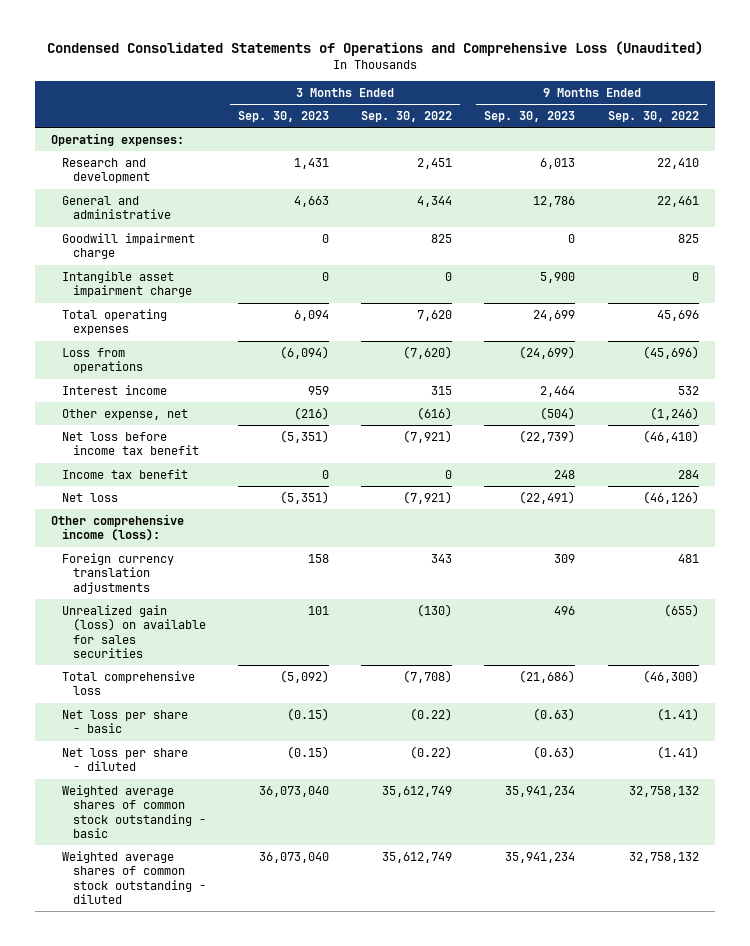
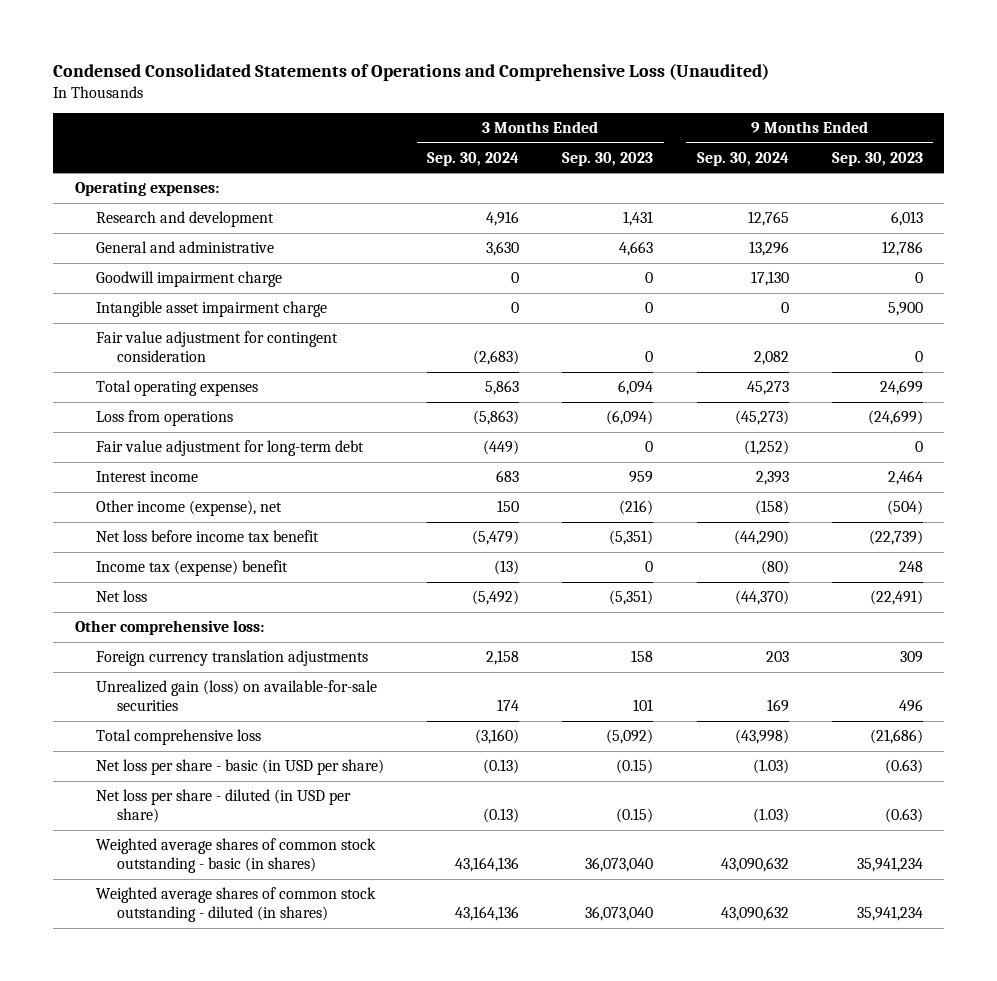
[361,111,453,123] Sep. 30, 2022 -> none
[607,111,699,123] Sep. 30, 2022 -> none
none -> [427,151,520,166] Sep. 30, 2024
none -> [696,151,789,166] Sep. 30, 2024
none -> [96,330,339,363] Fair value adjustment for contingent consideration
none -> [96,439,365,456] Fair value adjustment for long-term debt
[62,408,189,420] Other expense, net -> [96,499,283,516] Other income (expense), net
[62,468,189,479] Income tax benefit -> [96,559,289,576] Income tax (expense) benefit
[51,513,185,542] Other comprehensive income (loss): -> [74,619,264,635] Other comprehensive loss:
[62,604,206,659] Unrealized gain (loss) on available for sales securities -> [96,679,378,712] Unrealized gain (loss) on available-for-sale securities
[62,709,189,734] Net loss per share - basic -> [96,758,385,775] Net loss per share - basic (in USD per share)
[62,747,189,772] Net loss per share - diluted -> [96,788,352,824] Net loss per share - diluted (in USD per share)
[62,784,206,839] Weighted average shares of common stock outstanding - basic -> [96,837,377,874] Weighted average shares of common stock outstanding - basic (in shares)
[62,850,206,905] Weighted average shares of common stock outstanding - diluted -> [96,886,377,923] Weighted average shares of common stock outstanding - diluted (in shares)

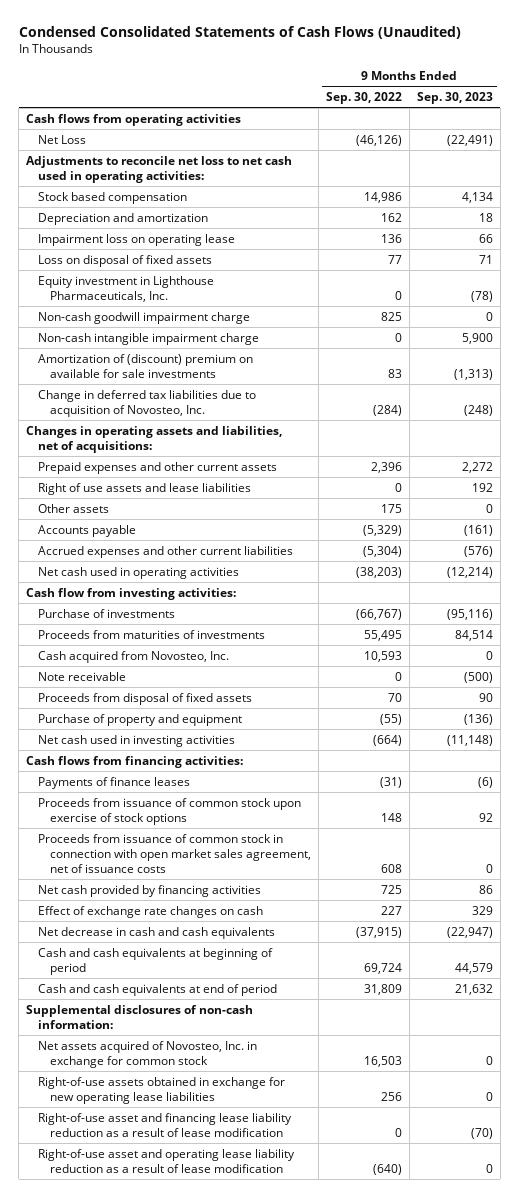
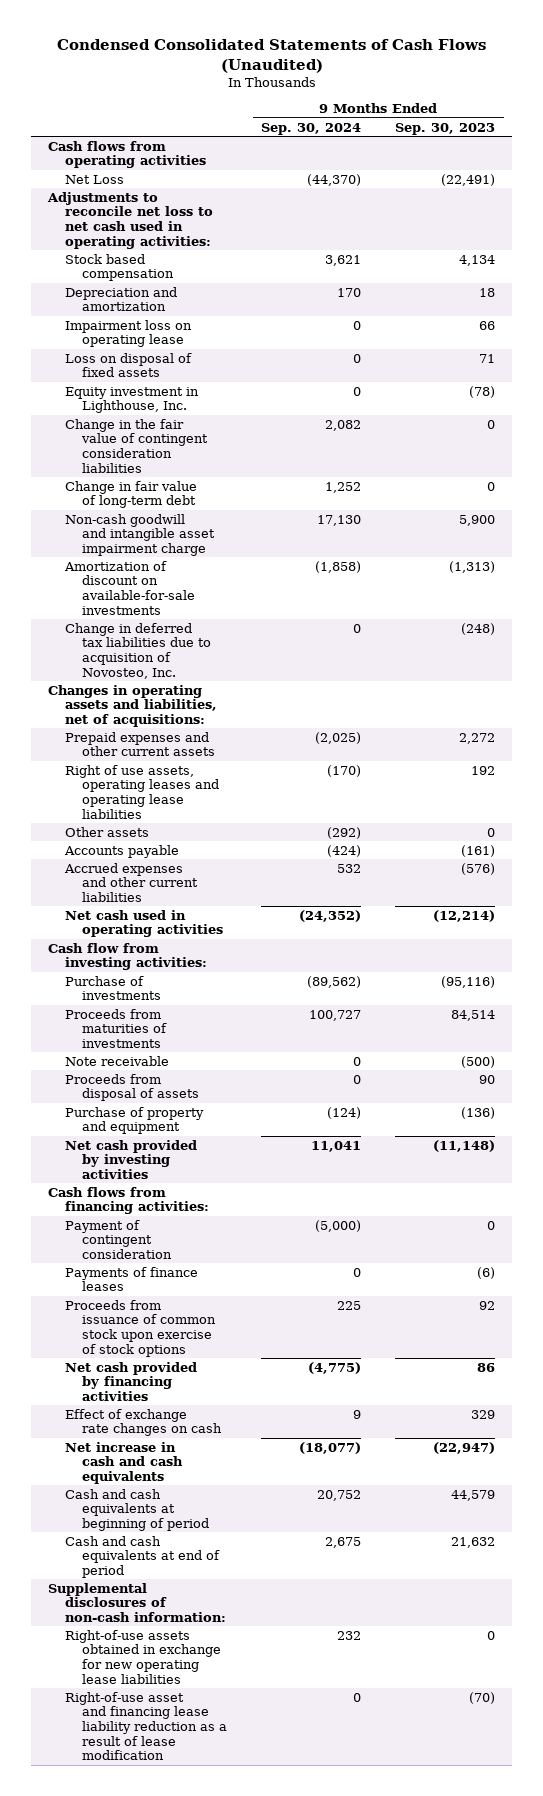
[325,91,402,104] Sep. 30, 2022 -> none
none -> [261,122,362,135] Sep. 30, 2024
[37,311,250,324] Non-cash goodwill impairment charge -> none
[37,275,214,302] Equity investment in Lighthouse Pharmaceuticals, Inc. -> [65,386,200,414] Equity investment in Lighthouse, Inc.
none -> [65,418,209,473] Change in the fair value of contingent consideration liabilities
none -> [65,480,198,509] Change in fair value of long-term debt
[37,332,259,345] Non-cash intangible impairment charge -> [65,513,216,556] Non-cash goodwill and intangible asset impairment charge
[37,353,253,378] Amortization of (discount) premium on available for sale investments -> [64,560,196,615] Amortization of discount on available-for-sale investments
[37,482,251,495] Right of use assets and lease liabilities -> [65,764,220,819] Right of use assets, operating leases and operating lease liabilities
[37,650,229,663] Cash acquired from Novosteo, Inc. -> none
[37,692,252,705] Proceeds from disposal of fixed assets -> [65,1073,200,1102] Proceeds from disposal of assets
[37,734,235,747] Net cash used in investing activities -> [65,1139,198,1179] Net cash provided by investing activities
none -> [65,1219,173,1259] Payment of contingent consideration
[37,833,311,874] Proceeds from issuance of common stock in connection with open market sales agreement, net of issuance costs -> none
[37,926,275,939] Net decrease in cash and cash equivalents -> [65,1441,184,1484] Net increase in cash and cash equivalents
[37,1040,257,1068] Net assets acquired of Novosteo, Inc. in exchange for common stock -> none
[37,1148,295,1173] Right-of-use asset and operating lease liability reduction as a result of lease modification -> none

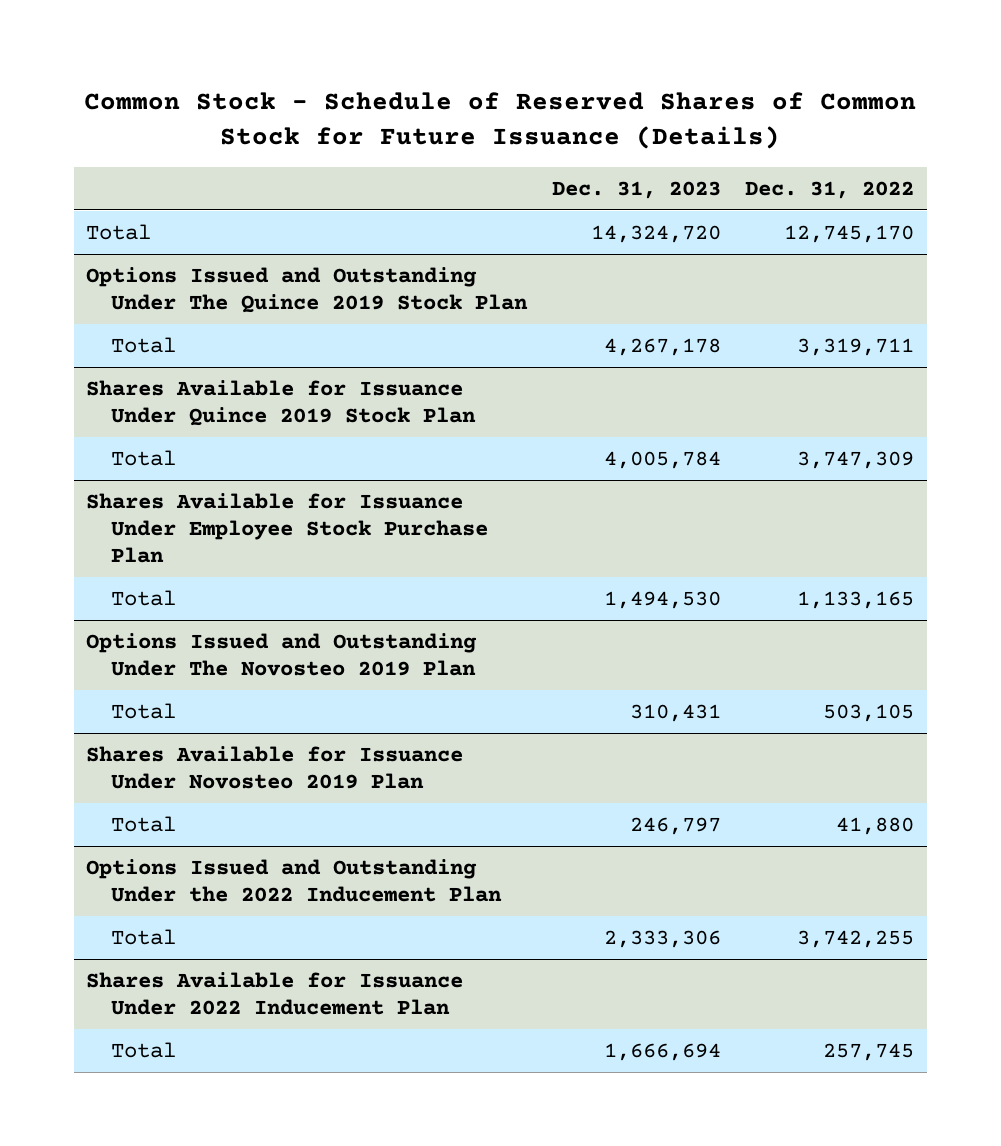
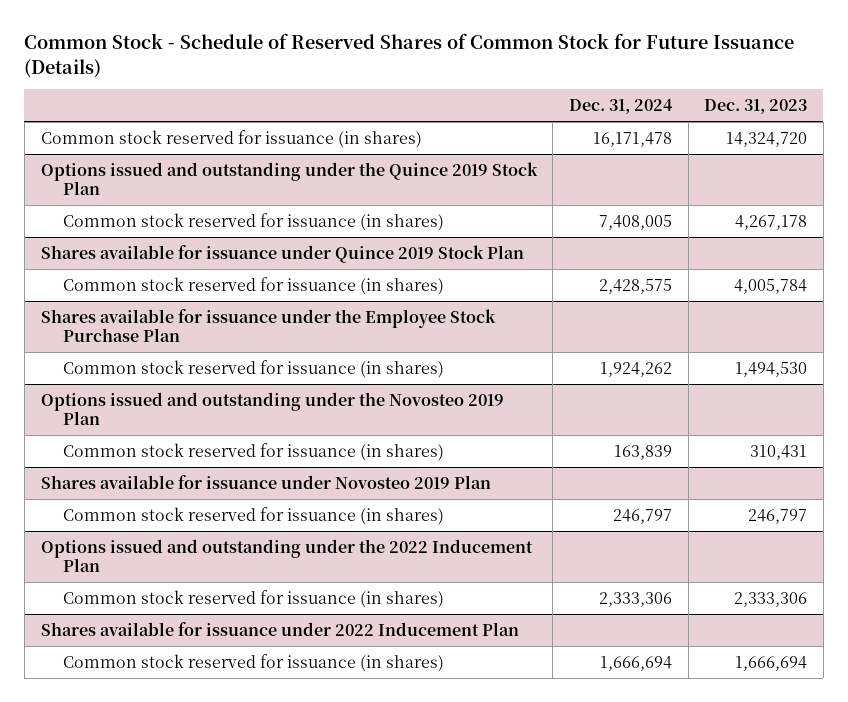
[745,180,915,199] Dec. 31, 2022 -> none
none -> [568,99,673,115] Dec. 31, 2024
[86,223,152,240] Total -> [40,129,422,148] Common stock reserved for issuance (in shares)
[86,266,529,314] Options Issued and Outstanding Under The Quince 2019 Stock Plan -> [40,161,538,196] Options issued and outstanding under the Quince 2019 Stock Plan
[111,336,177,353] Total -> [63,212,445,231] Common stock reserved for issuance (in shares)
[86,379,477,427] Shares Available for Issuance Under Quince 2019 Stock Plan -> [40,244,524,263] Shares available for issuance under Quince 2019 Stock Plan
[111,449,177,466] Total -> [63,276,445,295] Common stock reserved for issuance (in shares)
[86,492,489,564] Shares Available for Issuance Under Employee Stock Purchase Plan -> [40,308,496,343] Shares available for issuance under the Employee Stock Purchase Plan
[111,589,177,606] Total -> [63,359,445,378] Common stock reserved for issuance (in shares)
[86,632,478,677] Options Issued and Outstanding Under The Novosteo 2019 Plan -> [40,391,504,426] Options issued and outstanding under the Novosteo 2019 Plan
[111,702,177,719] Total -> [63,442,445,461] Common stock reserved for issuance (in shares)
[86,745,464,790] Shares Available for Issuance Under Novosteo 2019 Plan -> [40,474,491,489] Shares available for issuance under Novosteo 2019 Plan
[111,815,177,832] Total -> [63,506,445,525] Common stock reserved for issuance (in shares)
[86,858,503,903] Options Issued and Outstanding Under the 2022 Inducement Plan -> [40,538,533,573] Options issued and outstanding under the 2022 Inducement Plan
[111,928,177,945] Total -> [63,589,445,608] Common stock reserved for issuance (in shares)
[86,971,464,1016] Shares Available for Issuance Under 2022 Inducement Plan -> [40,621,519,636] Shares available for issuance under 2022 Inducement Plan
[111,1041,177,1058] Total -> [63,653,445,672] Common stock reserved for issuance (in shares)

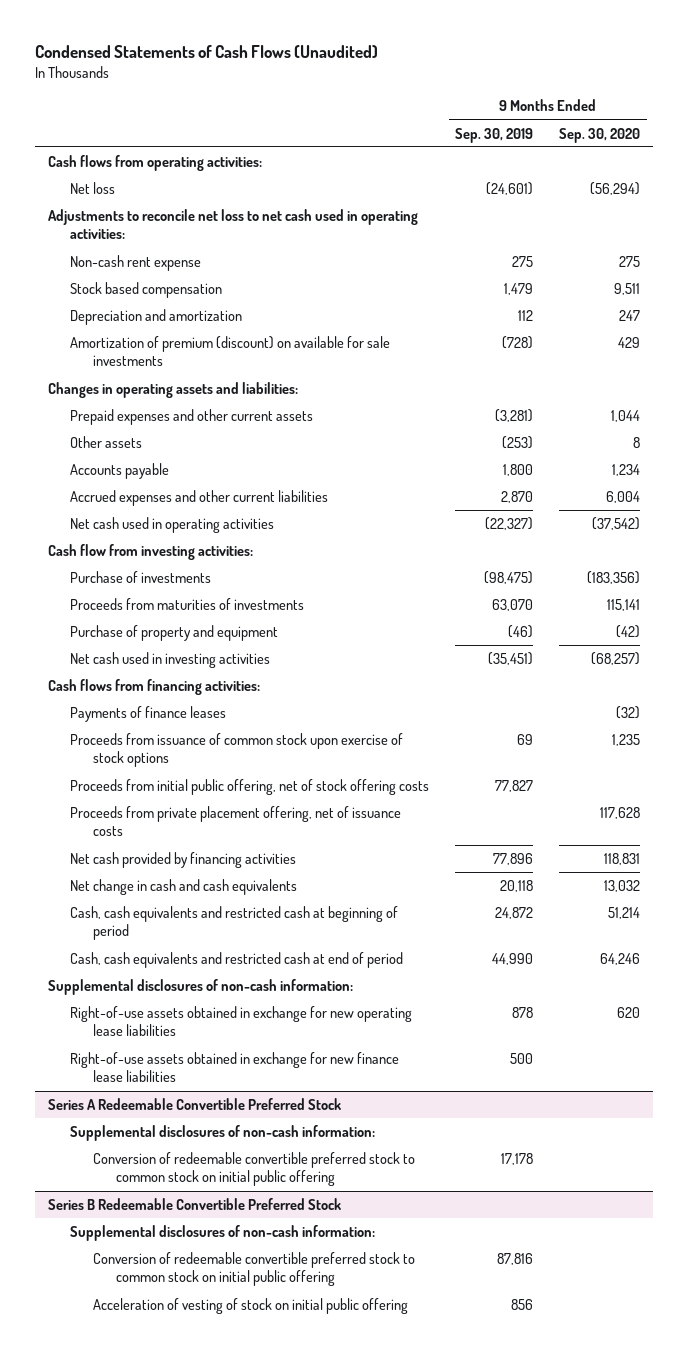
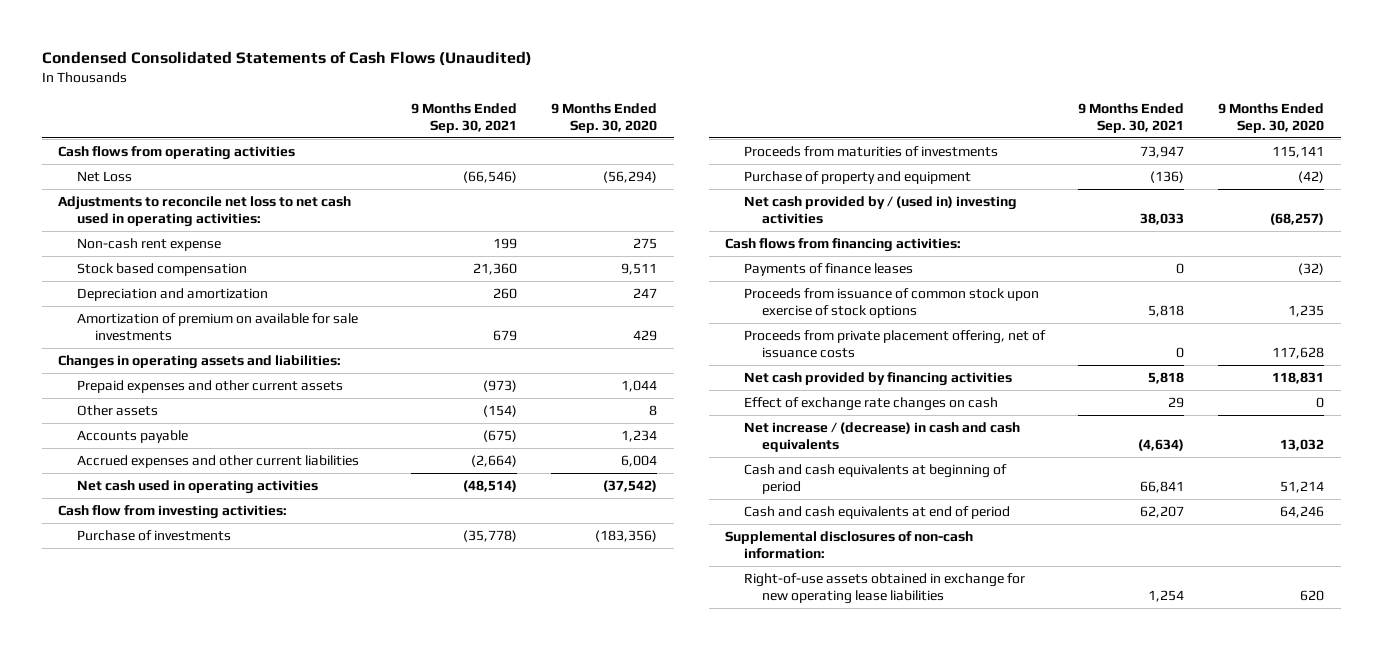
[34,44,378,58] Condensed Statements of Cash Flows (Unaudited) -> [41,51,532,67] Condensed Consolidated Statements of Cash Flows (Unaudited)
[455,127,534,143] Sep. 30, 2019 -> none
none -> [411,102,518,133] 9 Months Ended Sep. 30, 2021
[47,155,262,172] Cash flows from operating activities: -> [58,146,296,161] Cash flows from operating activities
[70,182,116,195] Net loss -> [76,171,132,183] Net Loss
[70,336,391,367] Amortization of premium (discount) on available for sale investments -> [76,313,358,341] Amortization of premium on available for sale investments
[70,652,271,669] Net cash used in investing activities -> [743,196,1017,224] Net cash provided by / (used in) investing activities
[70,779,430,796] Proceeds from initial public offering, net of stock offering costs -> none
none -> [743,397,998,412] Effect of exchange rate changes on cash
[70,879,298,896] Net change in cash and cash equivalents -> [743,422,1020,452] Net increase / (decrease) in cash and cash equivalents
[70,906,399,941] Cash, cash equivalents and restricted cash at beginning of period -> [743,464,1007,494] Cash and cash equivalents at beginning of period
[70,952,404,969] Cash, cash equivalents and restricted cash at end of period -> [743,506,1010,520] Cash and cash equivalents at end of period
[70,1052,400,1083] Right-of-use assets obtained in exchange for new finance lease liabilities -> none
[47,1098,341,1111] Series A Redeemable Convertible Preferred Stock -> none
[70,1125,376,1142] Supplemental disclosures of non-cash information: -> none
[93,1152,416,1187] Conversion of redeemable convertible preferred stock to common stock on initial public offering -> none
[47,1198,341,1211] Series B Redeemable Convertible Preferred Stock -> none
[70,1225,376,1242] Supplemental disclosures of non-cash information: -> none
[93,1252,416,1287] Conversion of redeemable convertible preferred stock to common stock on initial public offering -> none
[93,1298,409,1315] Acceleration of vesting of stock on initial public offering -> none

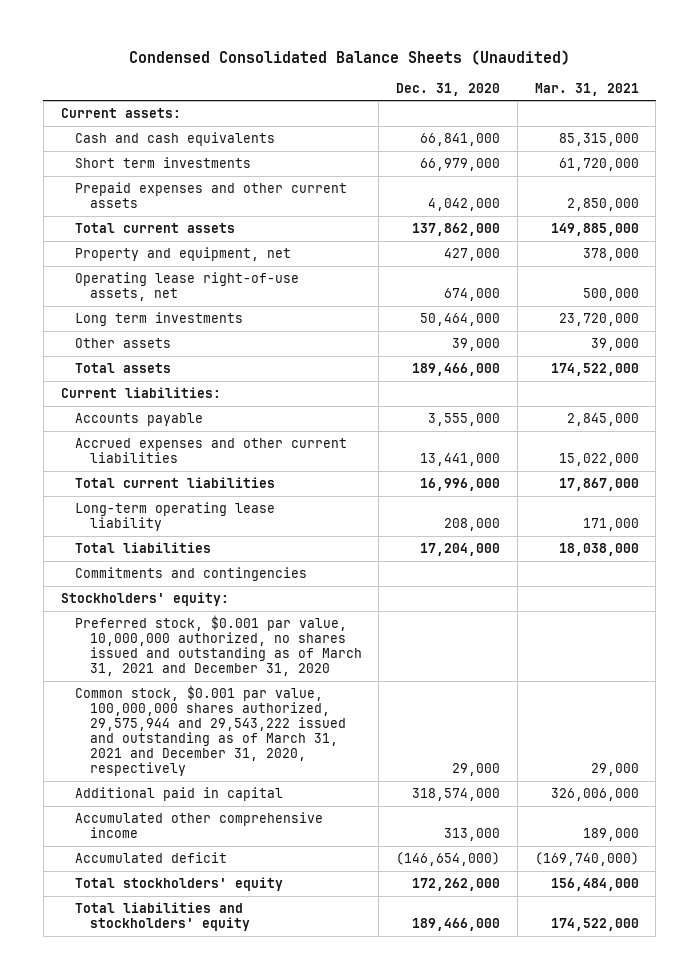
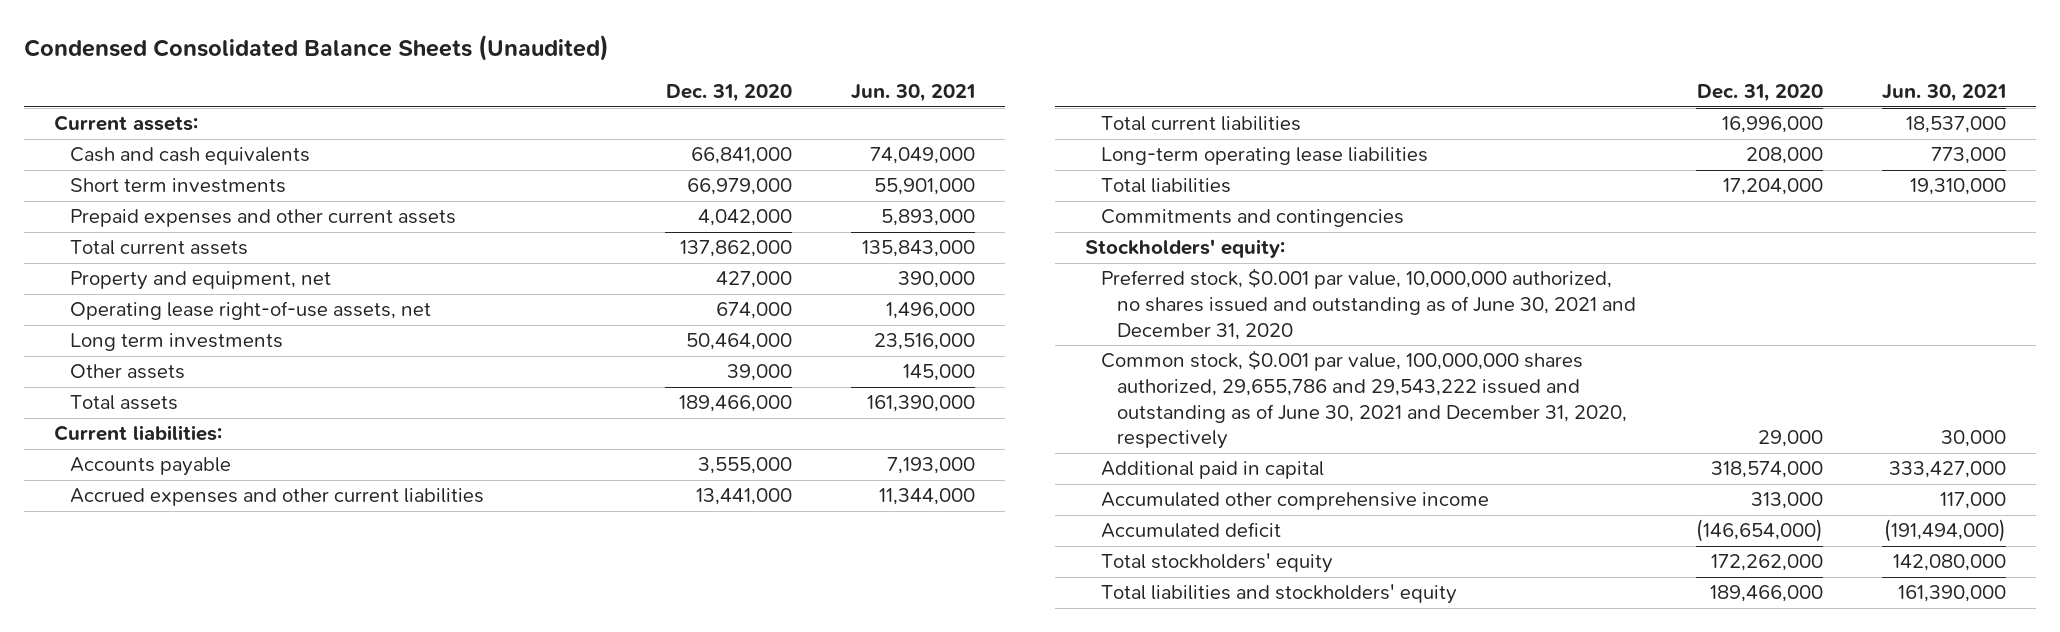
[534,82,639,96] Mar. 31, 2021 -> none
none -> [850,84,975,103] Jun. 30, 2021
[75,501,276,531] Long-term operating lease liability -> [1101,147,1429,166] Long-term operating lease liabilities
[75,614,362,676] Preferred stock, $0.001 par value, 10,000,000 authorized, no shares issued and outstanding as of March 31, 2021 and December 31, 2020 -> [1101,268,1637,340] Preferred stock, $0.001 par value, 10,000,000 authorized, no shares issued and outstanding as of June 30, 2021 and December 31, 2020
[75,684,346,776] Common stock, $0.001 par value, 100,000,000 shares authorized, 29,575,944 and 29,543,222 issued and outstanding as of March 31, 2021 and December 31, 2020, respectively -> [1101,350,1628,450] Common stock, $0.001 par value, 100,000,000 shares authorized, 29,655,786 and 29,543,222 issued and outstanding as of June 30, 2021 and December 31, 2020, respectively

